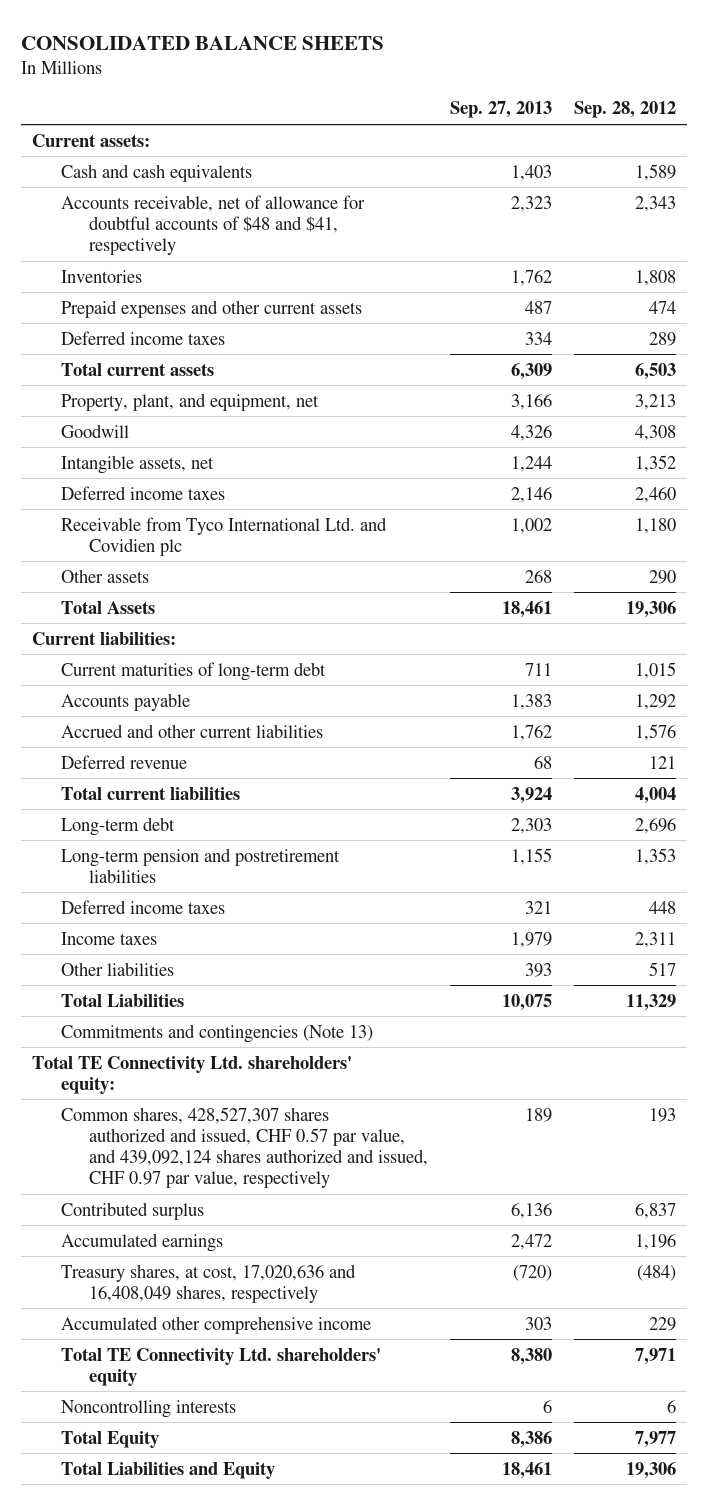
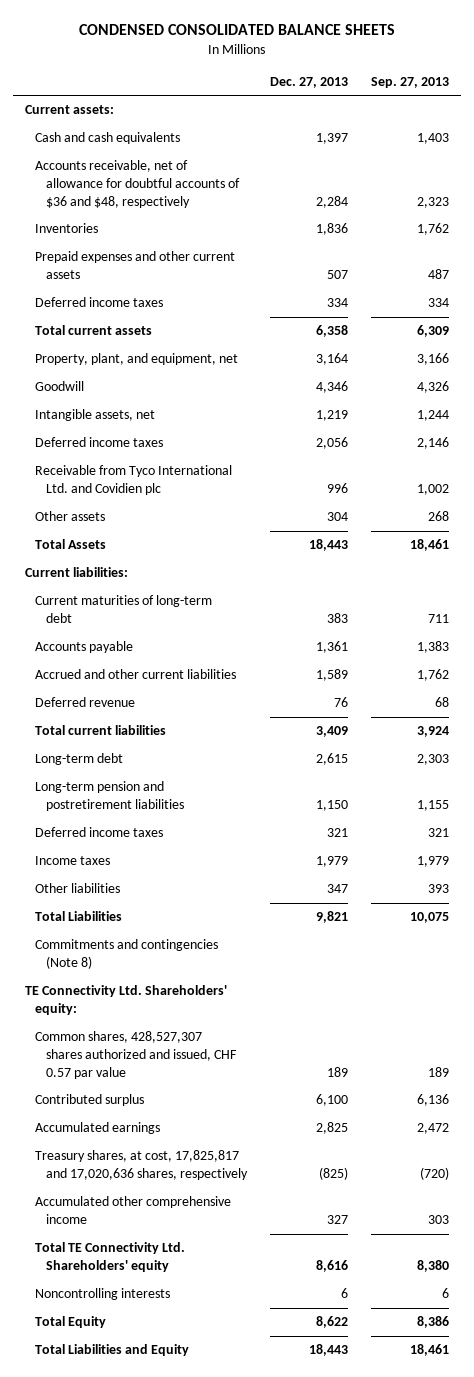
[21,35,385,50] CONSOLIDATED BALANCE SHEETS -> [79,23,396,35] CONDENSED CONSOLIDATED BALANCE SHEETS
[574,101,677,119] Sep. 28, 2012 -> none
none -> [269,76,348,88] Dec. 27, 2013
[60,194,365,256] Accounts receivable, net of allowance for doubtful accounts of $48 and $41, respectively -> [35,160,240,209] Accounts receivable, net of allowance for doubtful accounts of $36 and $48, respectively
[60,1023,373,1043] Commitments and contingencies (Note 13) -> [35,939,219,970] Commitments and contingencies (Note 8)
[32,1055,353,1094] Total TE Connectivity Ltd. shareholders' equity: -> [24,985,227,1016] TE Connectivity Ltd. Shareholders' equity:
[60,1106,429,1189] Common shares, 428,527,307 shares authorized and issued, CHF 0.57 par value, and 439,092,124 shares authorized and issued, CHF 0.97 par value, respectively -> [35,1031,237,1080] Common shares, 428,527,307 shares authorized and issued, CHF 0.57 par value
[60,1263,356,1303] Treasury shares, at cost, 17,020,636 and 16,408,049 shares, respectively -> [35,1150,248,1181] Treasury shares, at cost, 17,825,817 and 17,020,636 shares, respectively
[60,1347,381,1386] Total TE Connectivity Ltd. shareholders' equity -> [35,1242,186,1273] Total TE Connectivity Ltd. Shareholders' equity

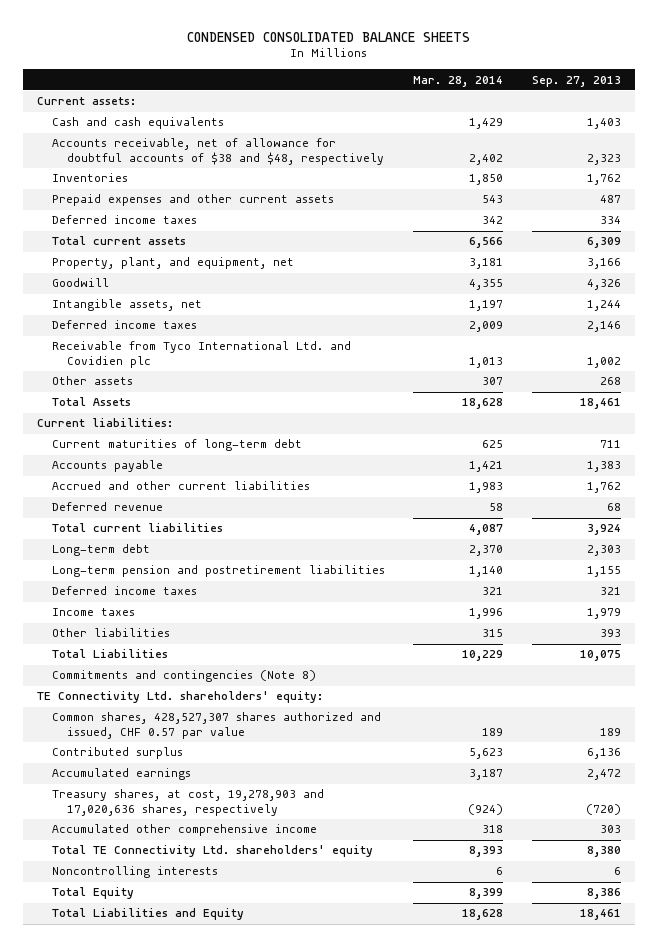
[269,76,348,88] Dec. 27, 2013 -> none
none -> [413,75,504,87] Mar. 28, 2014
[35,160,240,209] Accounts receivable, net of allowance for doubtful accounts of $36 and $48, respectively -> [52,138,385,165] Accounts receivable, net of allowance for doubtful accounts of $38 and $48, respectively
[24,985,227,1016] TE Connectivity Ltd. Shareholders' equity: -> [37,691,324,704] TE Connectivity Ltd. shareholders' equity:
[35,1150,248,1181] Treasury shares, at cost, 17,825,817 and 17,020,636 shares, respectively -> [52,789,325,816] Treasury shares, at cost, 19,278,903 and 17,020,636 shares, respectively
[35,1242,186,1273] Total TE Connectivity Ltd. Shareholders' equity -> [52,845,374,858] Total TE Connectivity Ltd. shareholders' equity

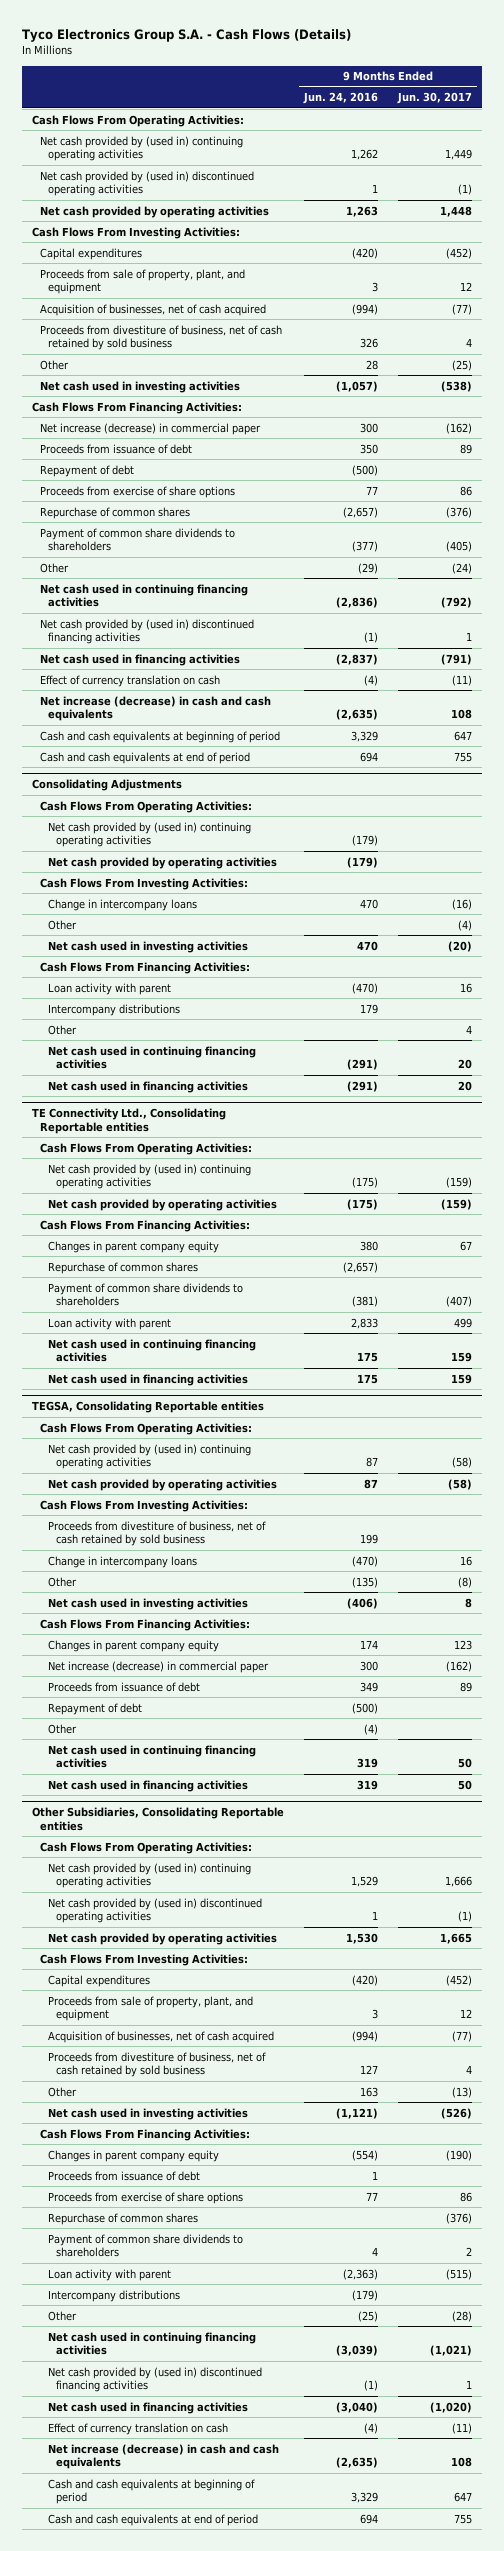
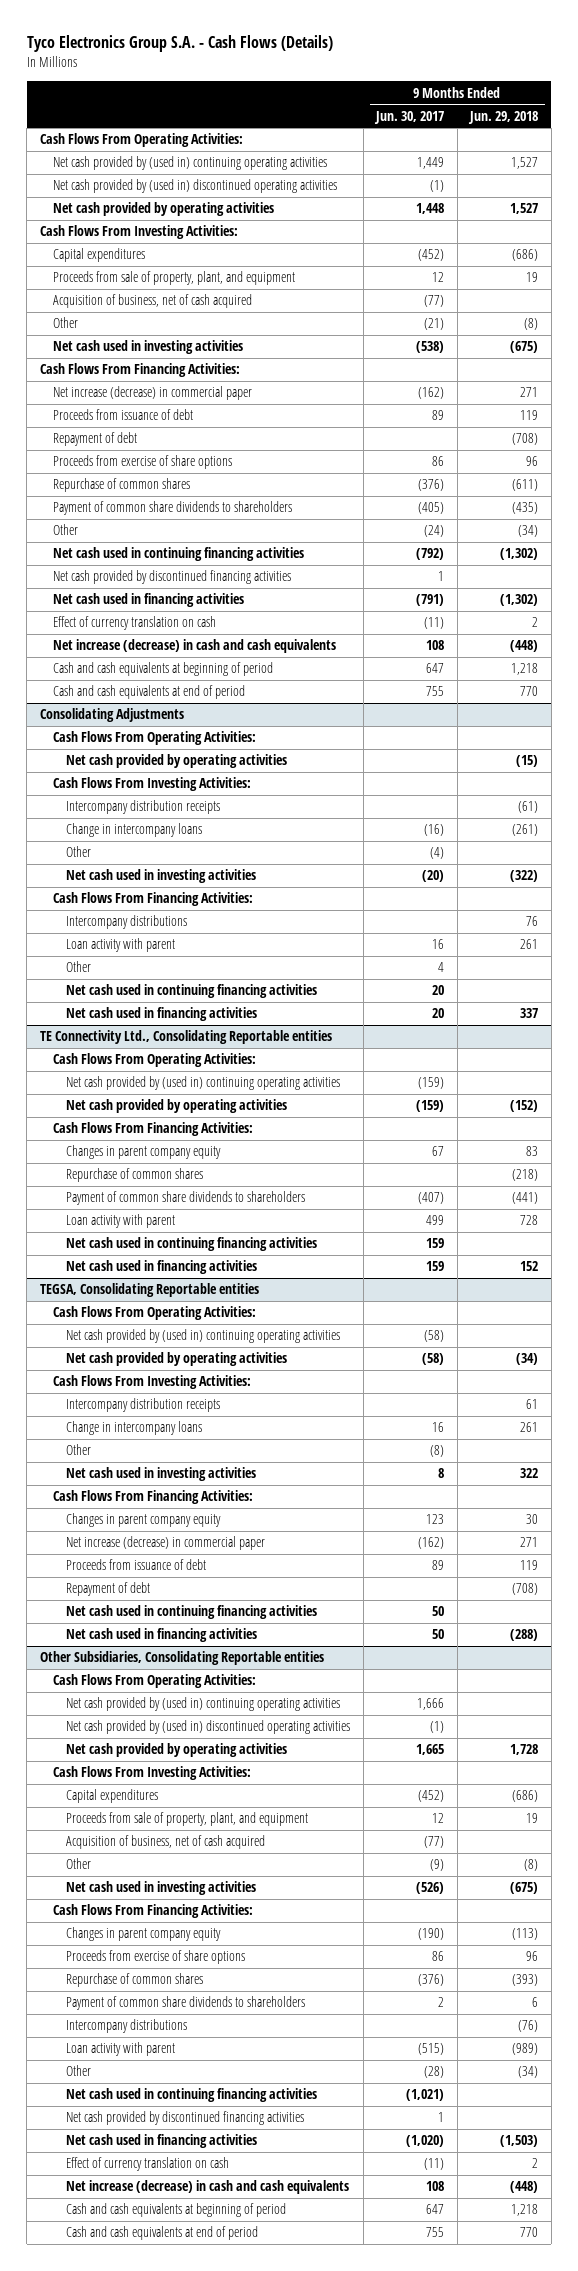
[303,92,379,105] Jun. 24, 2016 -> none
none -> [468,110,539,124] Jun. 29, 2018
[40,324,283,351] Proceeds from divestiture of business, net of cash retained by sold business -> none
[40,303,267,316] Acquisition of businesses, net of cash acquired -> [52,294,252,309] Acquisition of business, net of cash acquired
[452,359,473,371] (25) -> [424,318,445,331] (21)
[40,618,255,645] Net cash provided by (used in) discontinued financing activities -> [52,570,291,585] Net cash provided by discontinued financing activities
[47,821,251,848] Net cash provided by (used in) continuing operating activities -> none
none -> [66,800,221,815] Intercompany distribution receipts
[47,982,171,995] Loan activity with parent -> [66,938,176,953] Loan activity with parent
[47,1520,266,1547] Proceeds from divestiture of business, net of cash retained by sold business -> none
none -> [66,1398,221,1413] Intercompany distribution receipts
[47,1723,77,1734] Other -> none
[47,2051,266,2078] Proceeds from divestiture of business, net of cash retained by sold business -> none
[47,2030,274,2043] Acquisition of businesses, net of cash acquired -> [66,1835,266,1850] Acquisition of business, net of cash acquired
[452,2086,473,2098] (13) -> [430,1859,445,1872] (9)
[47,2170,200,2181] Proceeds from issuance of debt -> none
[47,2268,171,2281] Loan activity with parent -> [66,2042,176,2057] Loan activity with parent
[47,2366,262,2393] Net cash provided by (used in) discontinued financing activities -> [66,2111,305,2126] Net cash provided by discontinued financing activities

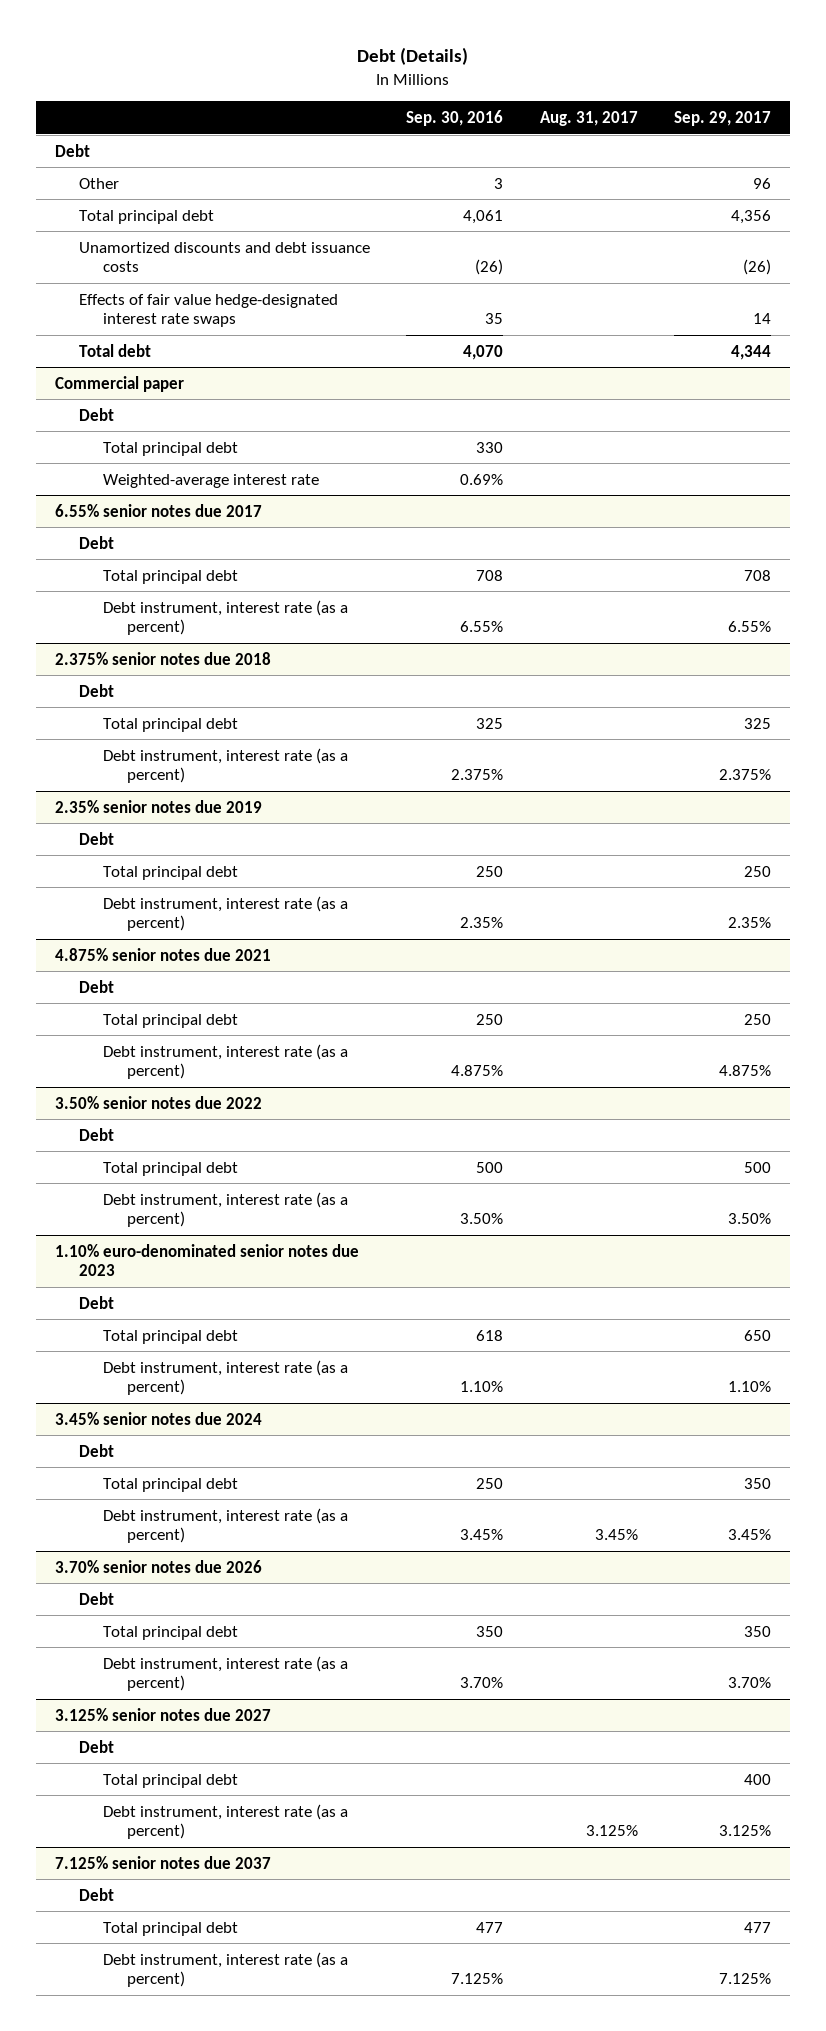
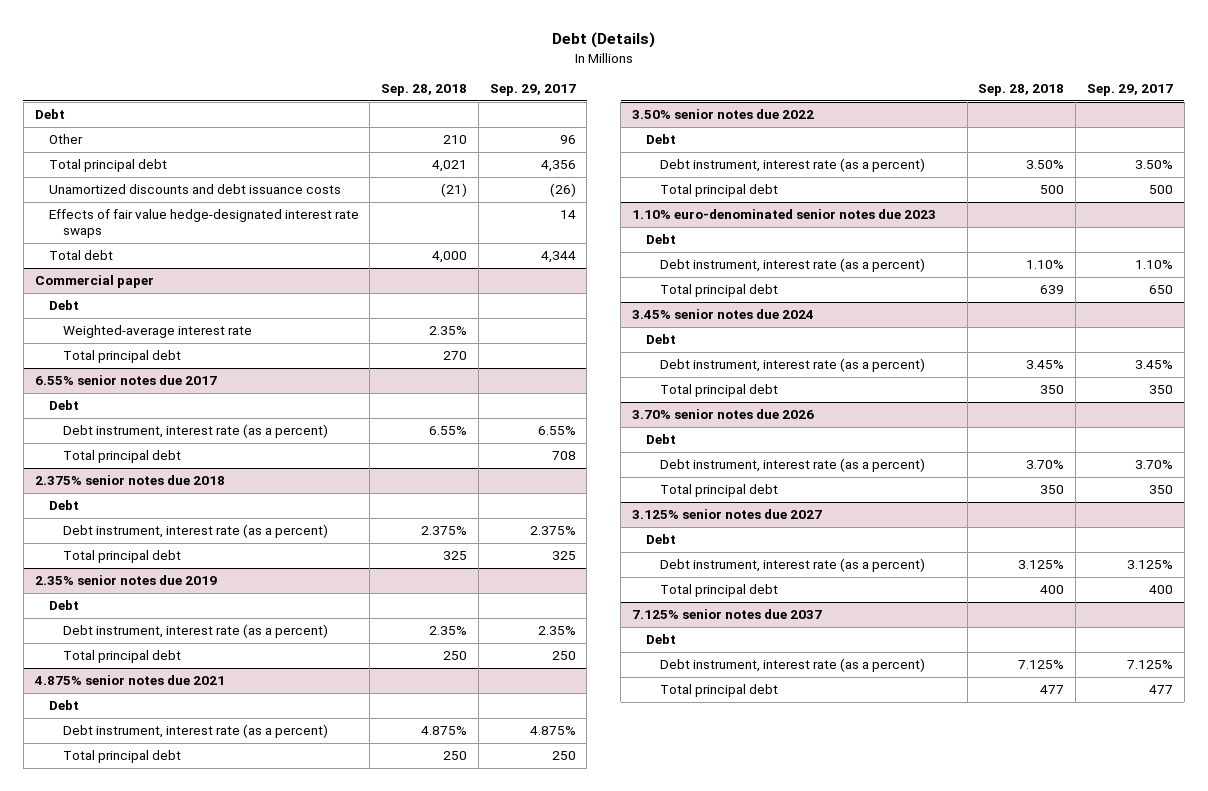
[406,110,504,127] Sep. 30, 2016 -> none
[539,111,638,127] Aug. 31, 2017 -> none
none -> [381,84,468,97] Sep. 28, 2018
[103,441,239,456] Total principal debt -> [62,350,181,364] Total principal debt
[103,569,239,584] Total principal debt -> [62,450,181,464] Total principal debt
[103,717,239,732] Total principal debt -> [62,550,181,564] Total principal debt
[103,865,239,880] Total principal debt -> [62,650,181,664] Total principal debt
[103,1013,239,1028] Total principal debt -> [62,750,181,764] Total principal debt
[103,1161,239,1176] Total principal debt -> [659,184,778,198] Total principal debt
[103,1329,239,1344] Total principal debt -> [659,284,778,298] Total principal debt
[103,1477,239,1492] Total principal debt -> [659,384,778,398] Total principal debt
[103,1625,239,1640] Total principal debt -> [659,484,778,498] Total principal debt
[103,1773,239,1788] Total principal debt -> [659,584,778,598] Total principal debt
[103,1921,239,1936] Total principal debt -> [659,684,778,698] Total principal debt

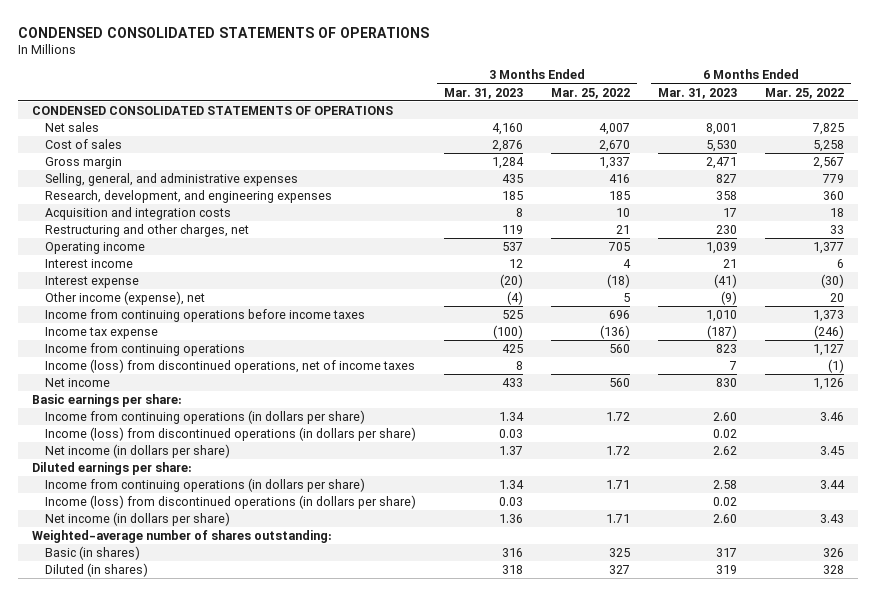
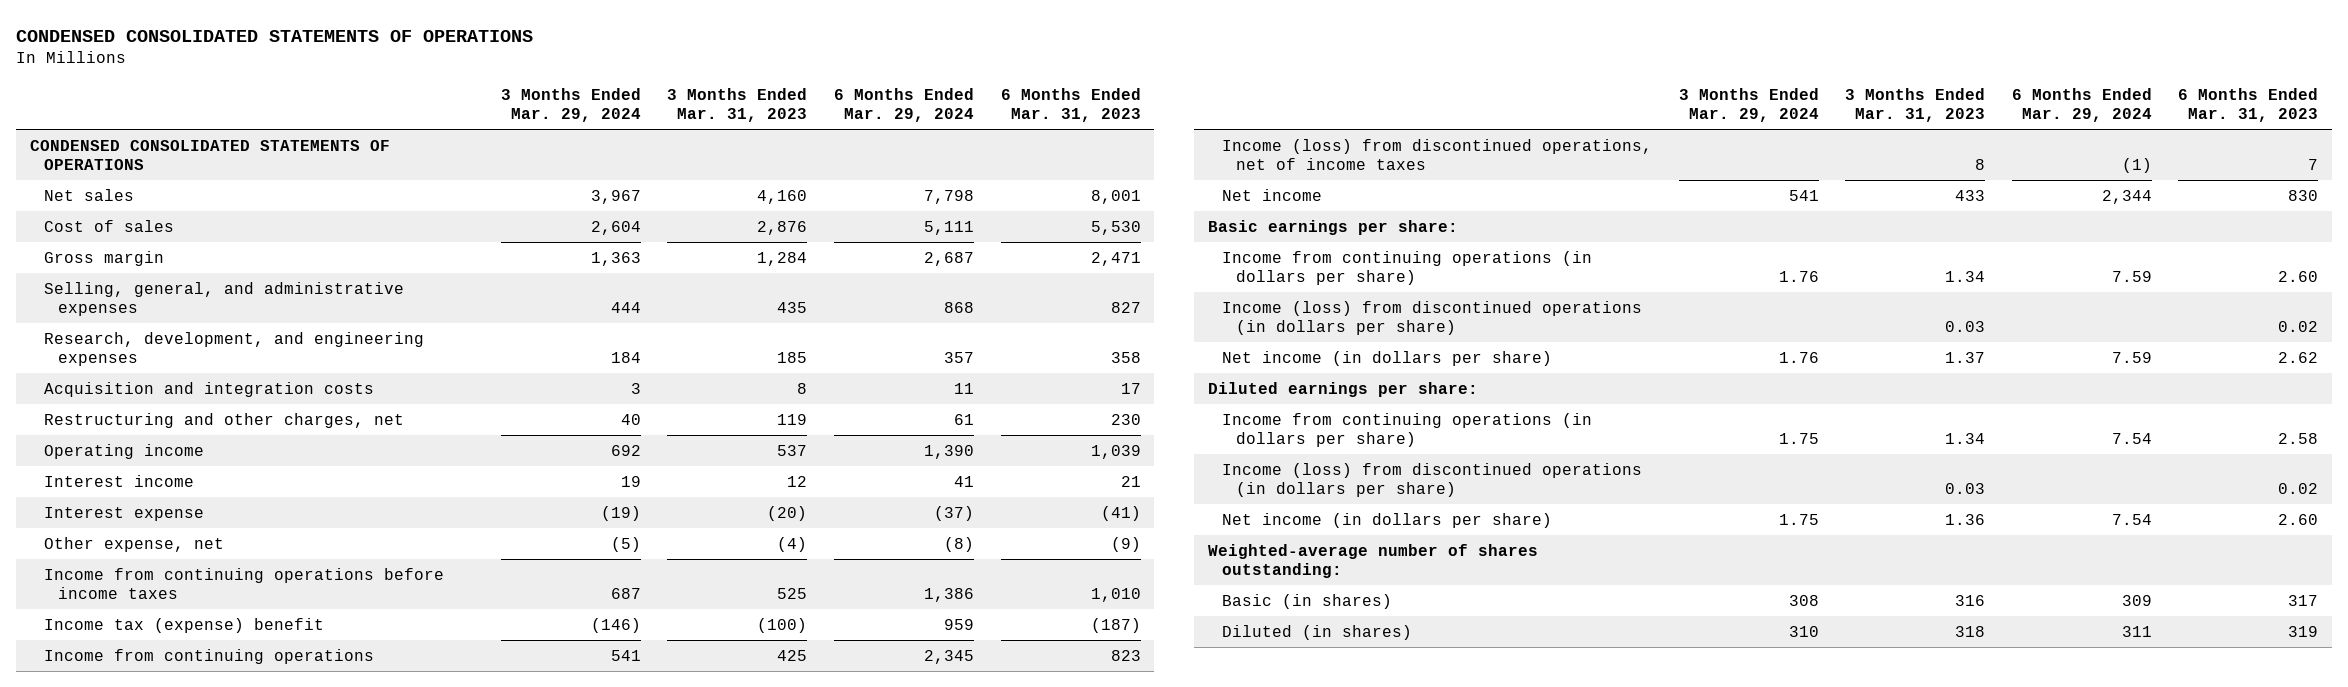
[550,87,630,99] Mar. 25, 2022 -> none
[764,87,844,99] Mar. 25, 2022 -> none
none -> [500,88,641,123] 3 Months Ended Mar. 29, 2024
none -> [833,88,974,123] 6 Months Ended Mar. 29, 2024
[44,290,205,305] Other income (expense), net -> [44,536,225,552] Other expense, net
[44,326,158,339] Income tax expense -> [44,617,325,633] Income tax (expense) benefit

